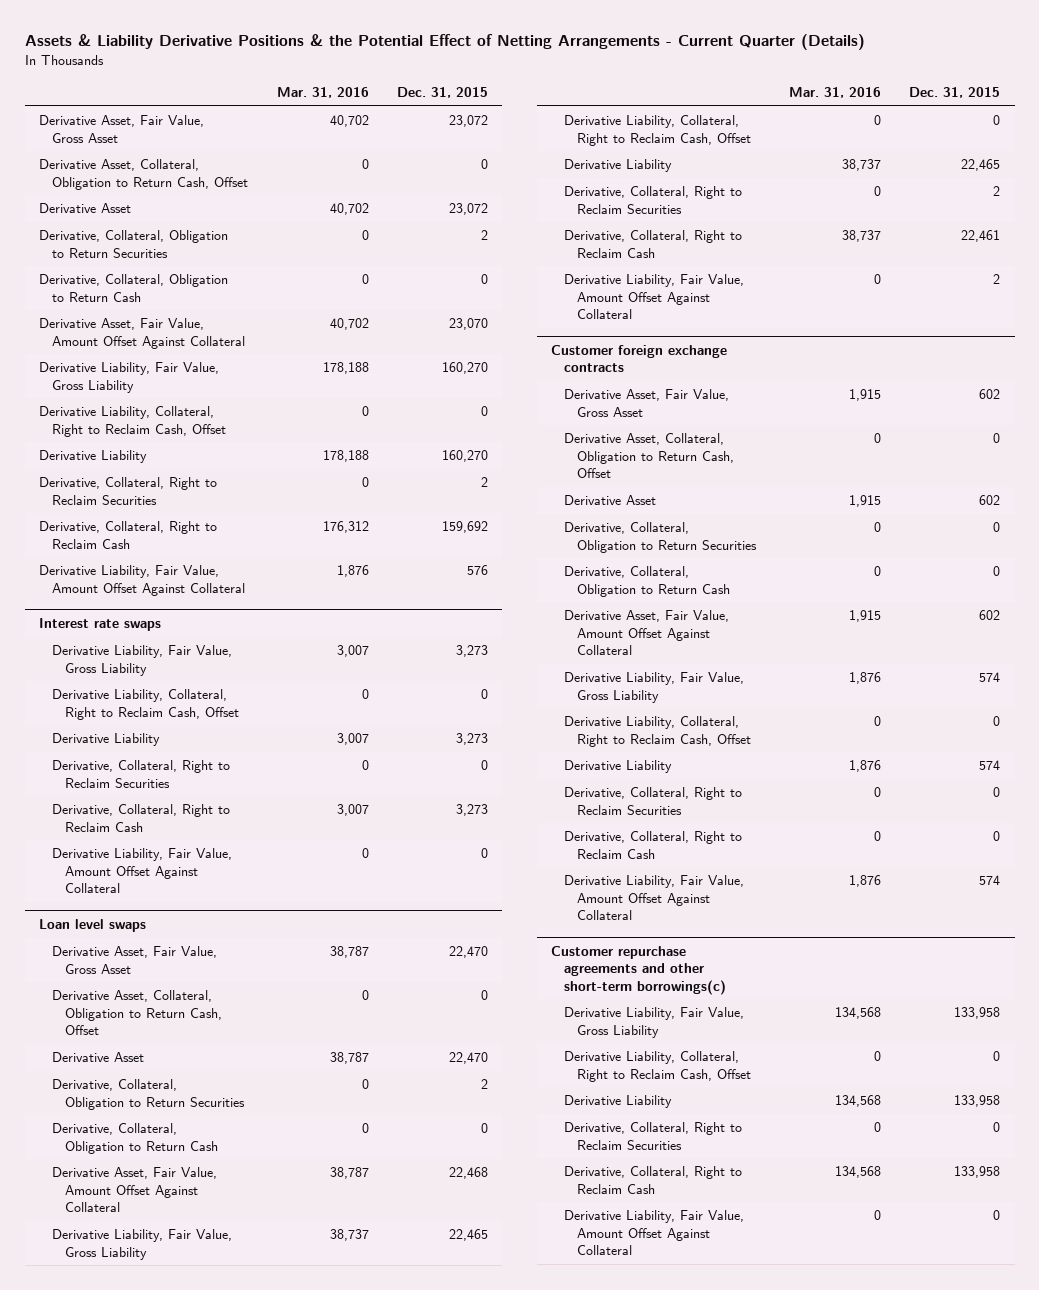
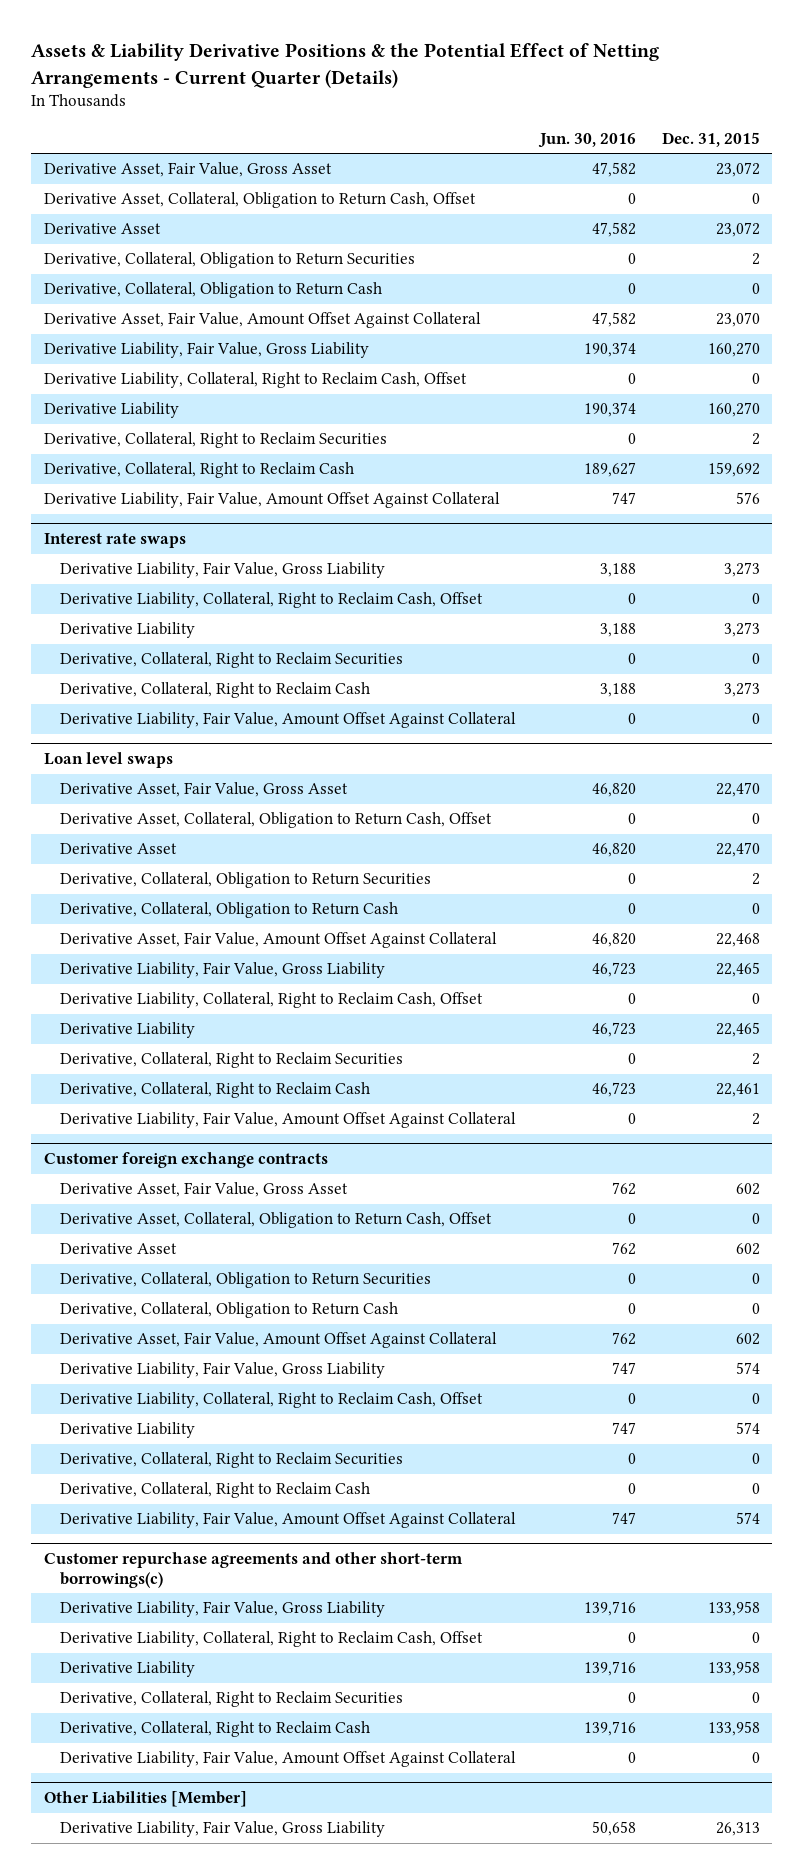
[276,86,369,98] Mar. 31, 2016 -> none
none -> [538,132,637,148] Jun. 30, 2016
none -> [43,1791,247,1808] Other Liabilities [Member]
none -> [59,1821,385,1838] Derivative Liability, Fair Value, Gross Liability

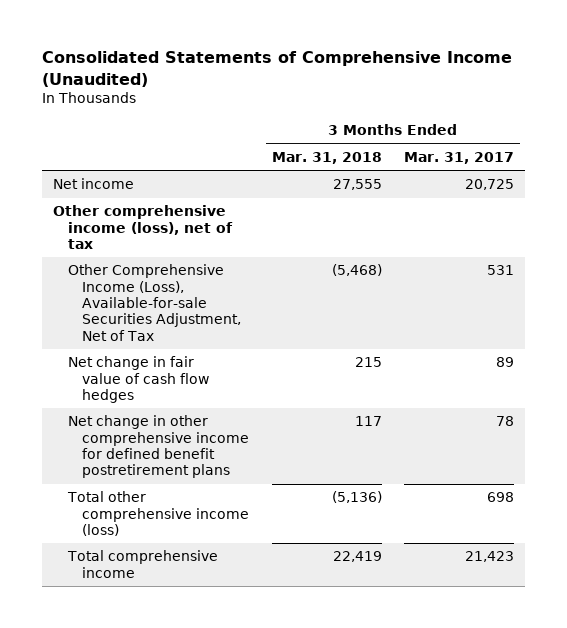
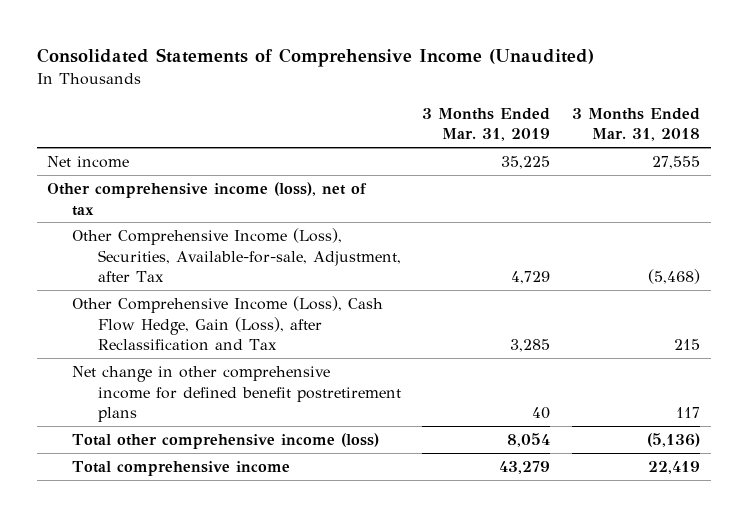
[403,151,514,164] Mar. 31, 2017 -> none
none -> [422,107,551,142] 3 Months Ended Mar. 31, 2019
[67,264,242,341] Other Comprehensive Income (Loss), Available-for-sale Securities Adjustment, Net of Tax -> [72,228,401,283] Other Comprehensive Income (Loss), Securities, Available-for-sale, Adjustment, after Tax
[67,356,210,403] Net change in fair value of cash flow hedges -> [72,296,384,352] Other Comprehensive Income (Loss), Cash Flow Hedge, Gain (Loss), after Reclassification and Tax

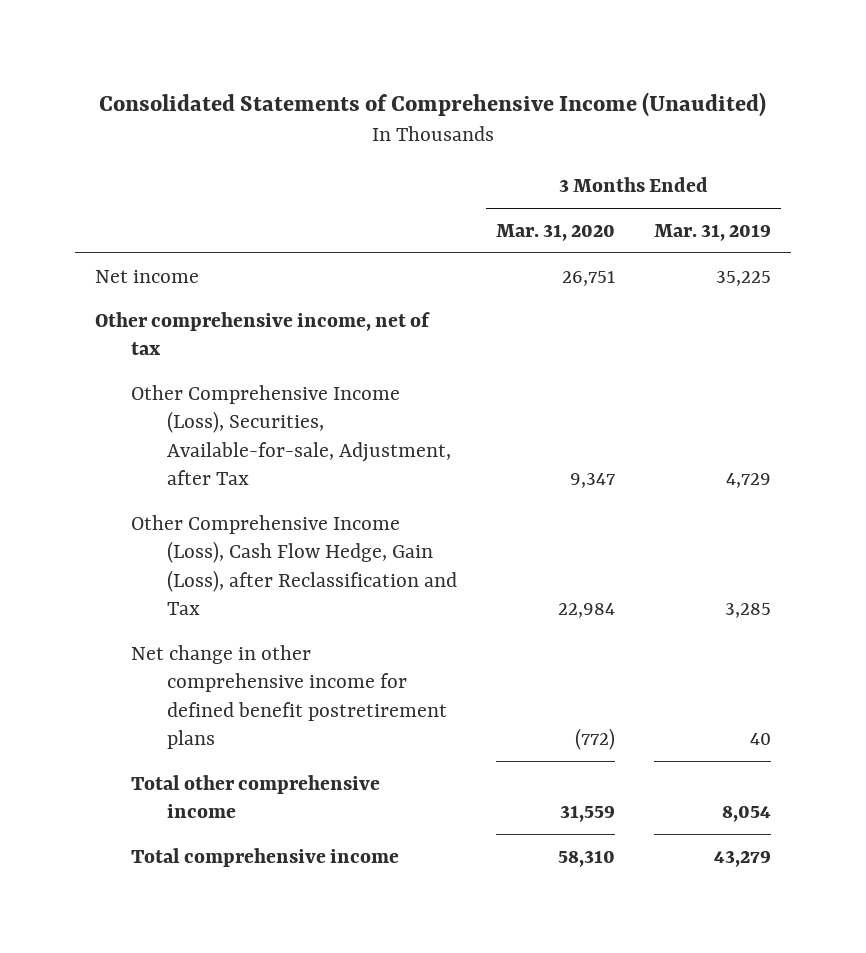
[572,107,701,142] 3 Months Ended Mar. 31, 2018 -> none
none -> [496,223,616,241] Mar. 31, 2020
[47,182,368,216] Other comprehensive income (loss), net of tax -> [94,311,430,356] Other comprehensive income, net of tax
[72,433,380,450] Total other comprehensive income (loss) -> [130,774,380,819] Total other comprehensive income

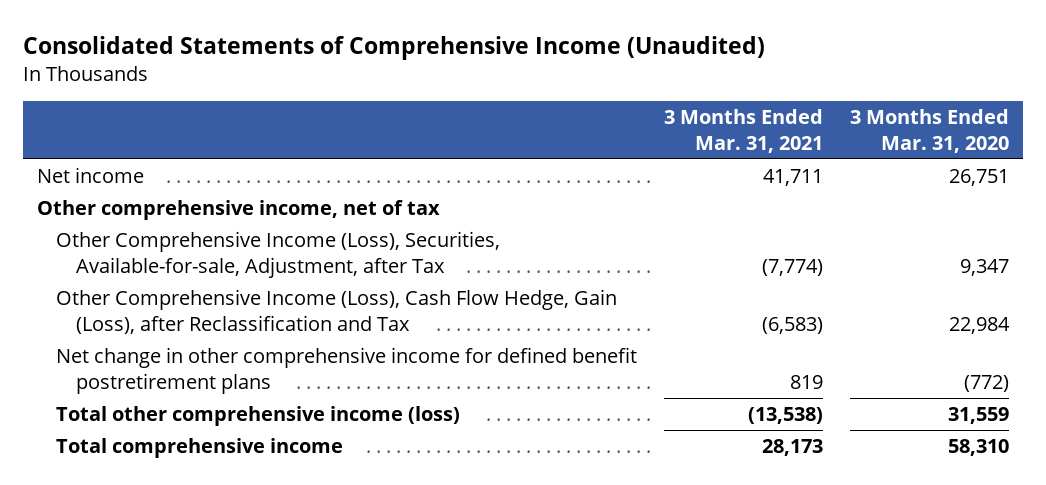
[654,223,772,241] Mar. 31, 2019 -> none
none -> [664,109,824,154] 3 Months Ended Mar. 31, 2021
[130,774,380,819] Total other comprehensive income -> [56,406,461,427] Total other comprehensive income (loss)

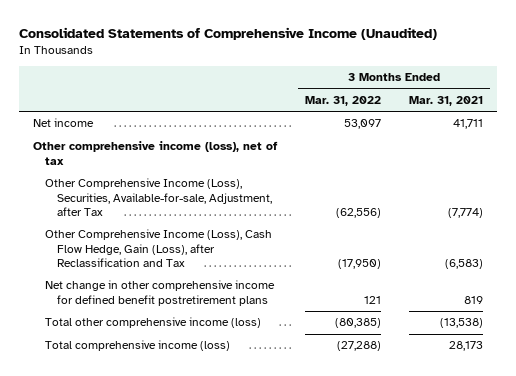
[850,109,1010,154] 3 Months Ended Mar. 31, 2020 -> none
none -> [305,95,382,106] Mar. 31, 2022
[36,200,440,221] Other comprehensive income, net of tax -> [33,141,279,165] Other comprehensive income (loss), net of tax
[56,438,344,459] Total comprehensive income -> [45,340,231,352] Total comprehensive income (loss)

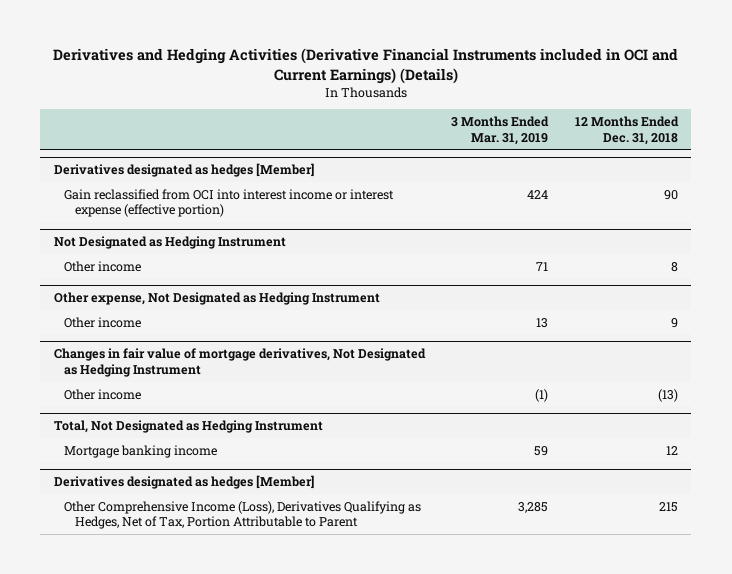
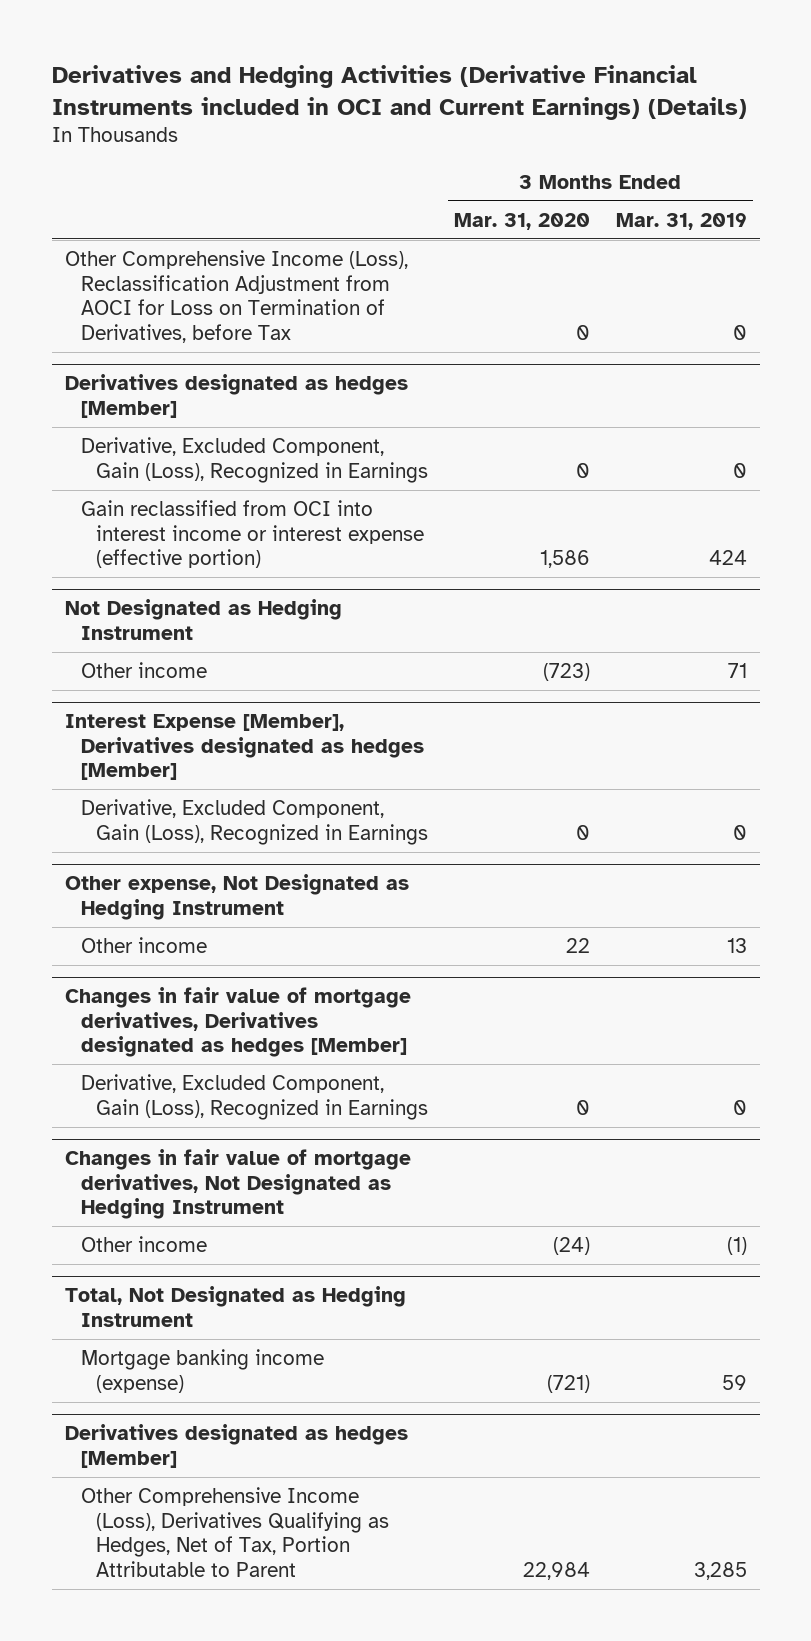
[574,116,679,145] 12 Months Ended Dec. 31, 2018 -> none
none -> [454,212,591,230] Mar. 31, 2020
none -> [64,249,408,343] Other Comprehensive Income (Loss), Reclassification Adjustment from AOCI for Loss on Termination of Derivatives, before Tax
none -> [80,436,429,483] Derivative, Excluded Component, Gain (Loss), Recognized in Earnings
none -> [64,714,424,781] Interest Expense [Member], Derivatives designated as hedges [Member]
none -> [80,798,429,845] Derivative, Excluded Component, Gain (Loss), Recognized in Earnings
none -> [64,987,411,1058] Changes in fair value of mortgage derivatives, Derivatives designated as hedges [Member]
none -> [80,1073,429,1120] Derivative, Excluded Component, Gain (Loss), Recognized in Earnings
[64,444,218,458] Mortgage banking income -> [80,1348,324,1393] Mortgage banking income (expense)

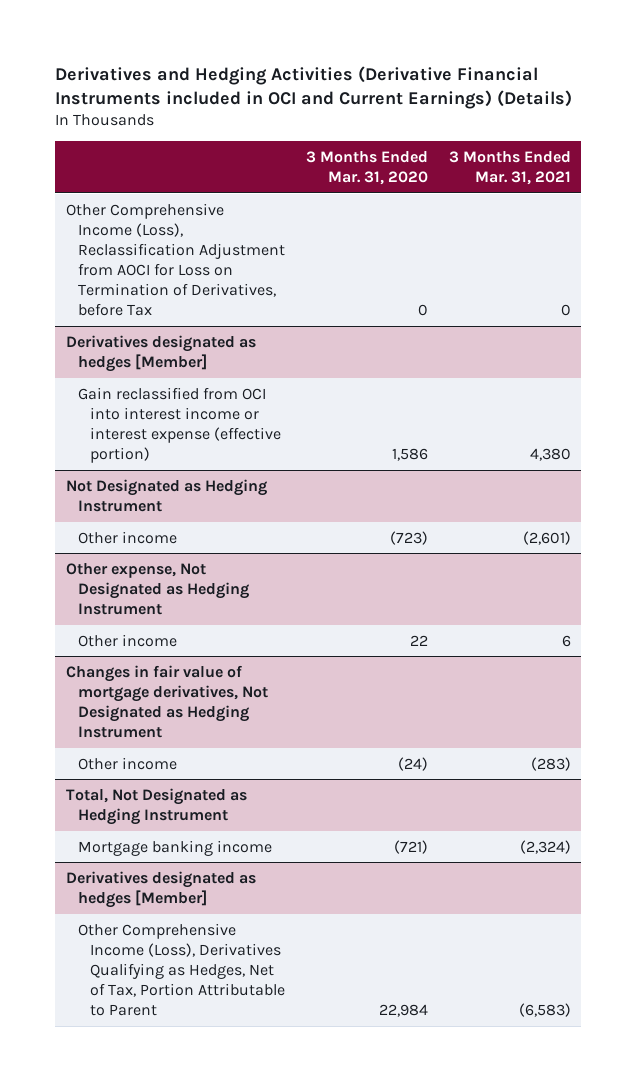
[615,212,747,230] Mar. 31, 2019 -> none
none -> [448,150,571,185] 3 Months Ended Mar. 31, 2021
[80,436,429,483] Derivative, Excluded Component, Gain (Loss), Recognized in Earnings -> none
[64,714,424,781] Interest Expense [Member], Derivatives designated as hedges [Member] -> none
[80,798,429,845] Derivative, Excluded Component, Gain (Loss), Recognized in Earnings -> none
[64,987,411,1058] Changes in fair value of mortgage derivatives, Derivatives designated as hedges [Member] -> none
[80,1073,429,1120] Derivative, Excluded Component, Gain (Loss), Recognized in Earnings -> none
[80,1348,324,1393] Mortgage banking income (expense) -> [77,839,272,856] Mortgage banking income

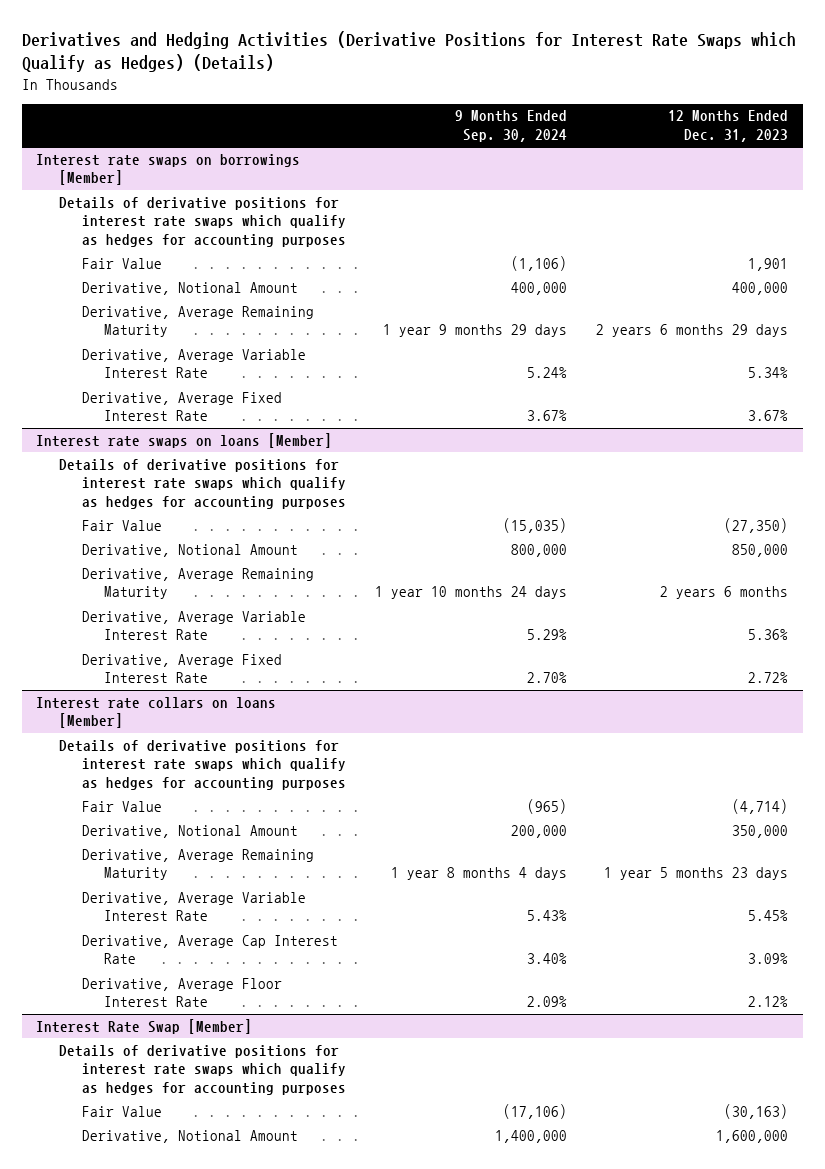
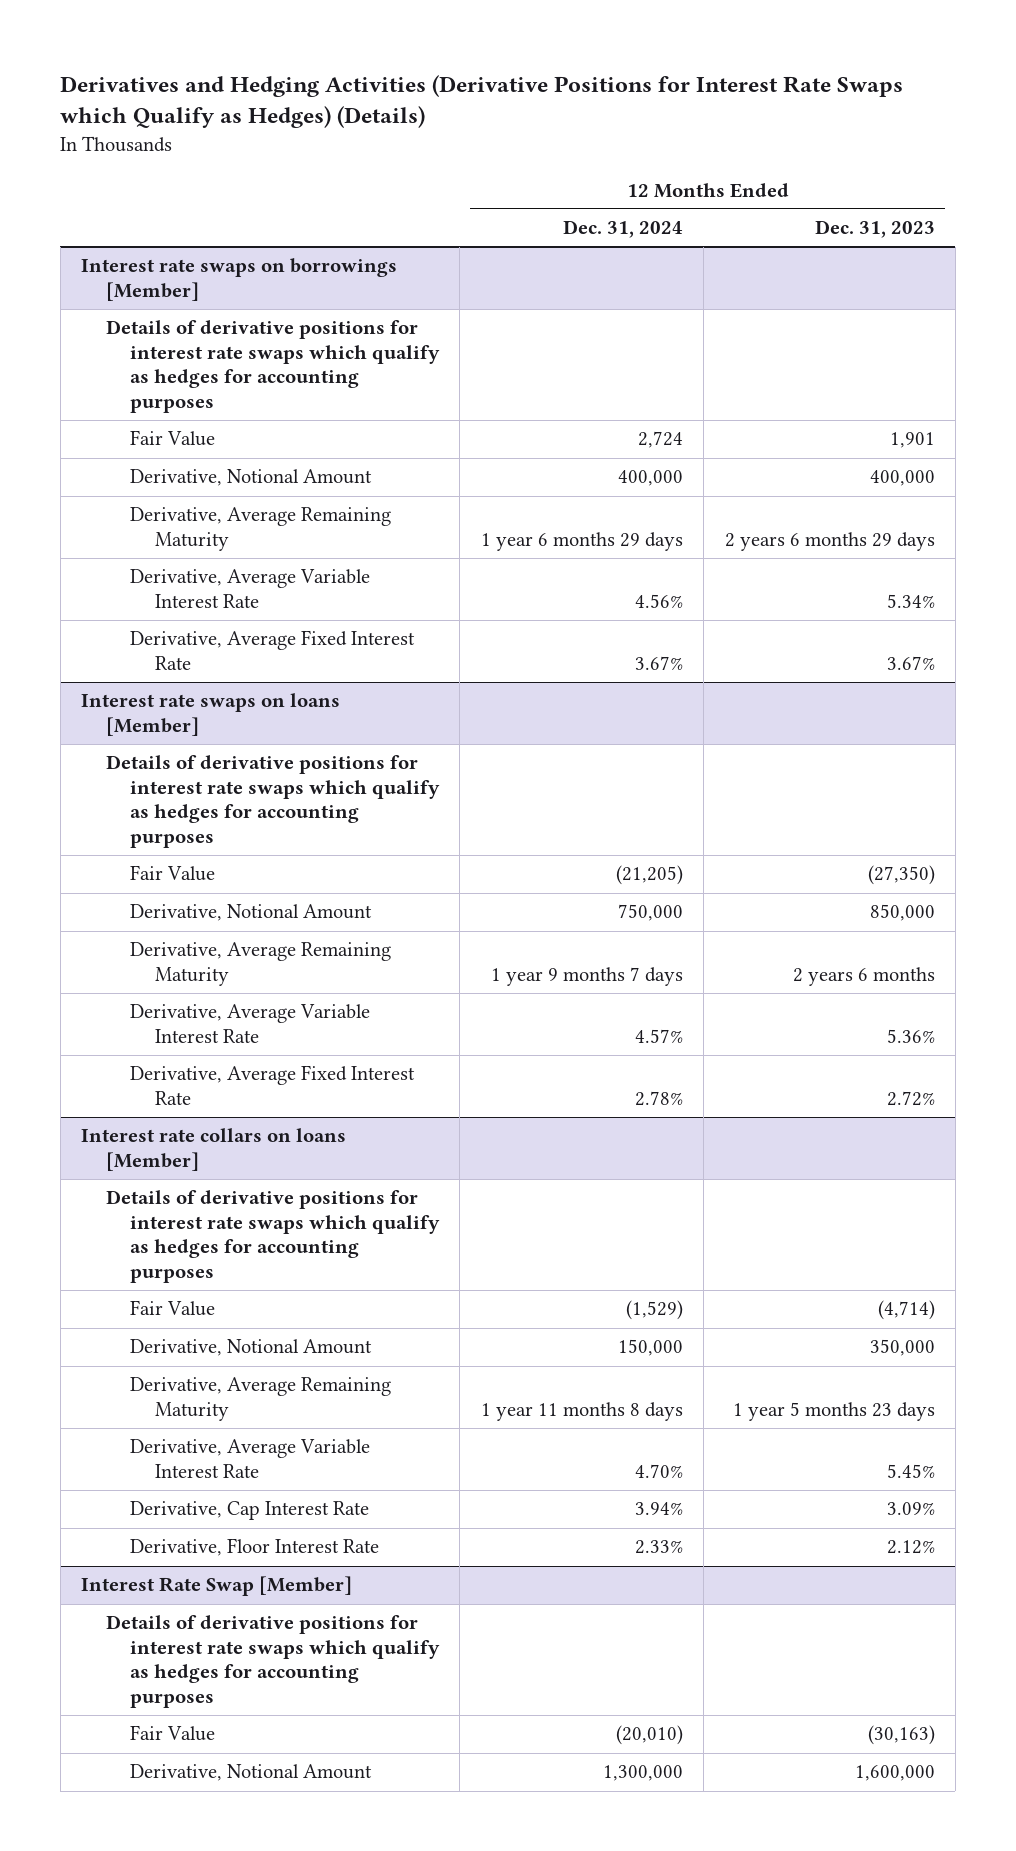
[455,110,568,143] 9 Months Ended Sep. 30, 2024 -> none
none -> [562,220,683,239] Dec. 31, 2024
[81,934,338,965] Derivative, Average Cap Interest Rate -> [130,1501,370,1521] Derivative, Cap Interest Rate
[81,977,282,1008] Derivative, Average Floor Interest Rate -> [130,1538,380,1557] Derivative, Floor Interest Rate

